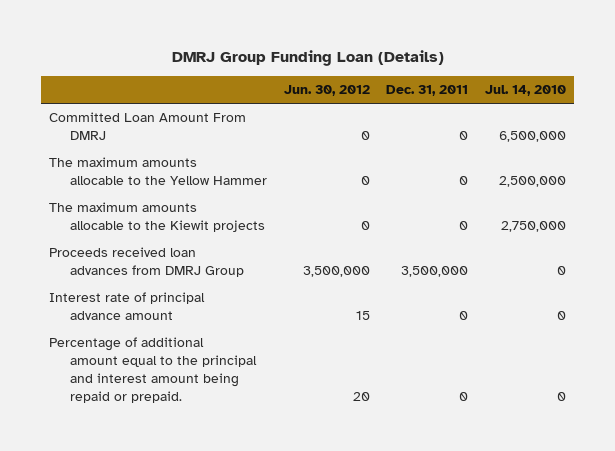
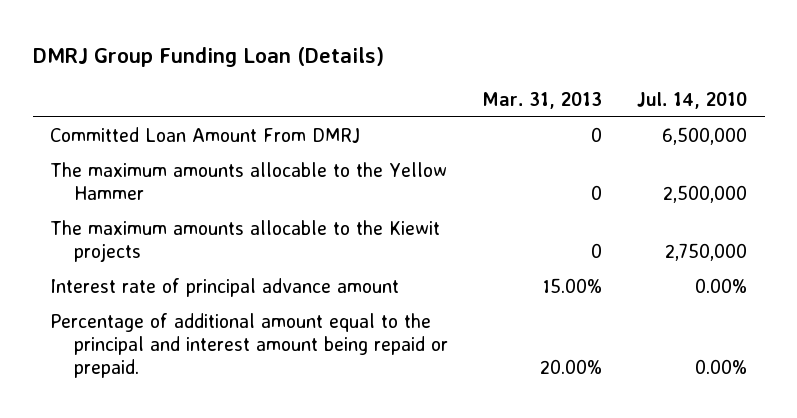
[283,85,370,97] Jun. 30, 2012 -> none
[386,85,469,97] Dec. 31, 2011 -> none
none -> [482,91,603,109] Mar. 31, 2013
[49,247,245,278] Proceeds received loan advances from DMRJ Group -> none
[557,311,567,321] 0 -> [695,277,748,293] 0.00%
[557,391,567,401] 0 -> [695,359,748,375] 0.00%

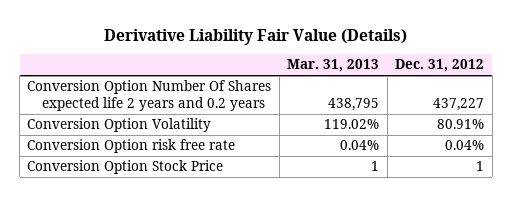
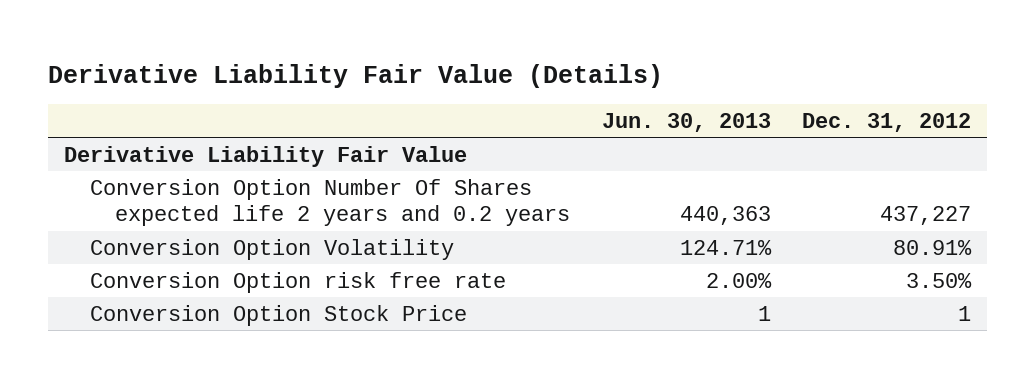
[287,59,380,73] Mar. 31, 2013 -> none
none -> [601,113,771,133] Jun. 30, 2013
none -> [64,145,468,167] Derivative Liability Fair Value
[445,140,485,151] 0.04% -> [906,272,973,288] 3.50%

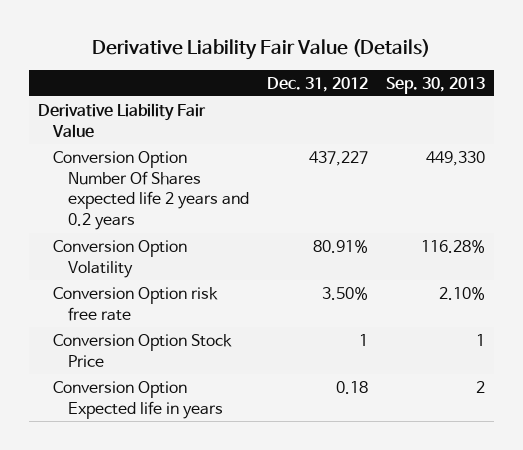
[601,113,771,133] Jun. 30, 2013 -> none
none -> [386,76,486,94] Sep. 30, 2013
none -> [52,380,224,419] Conversion Option Expected life in years

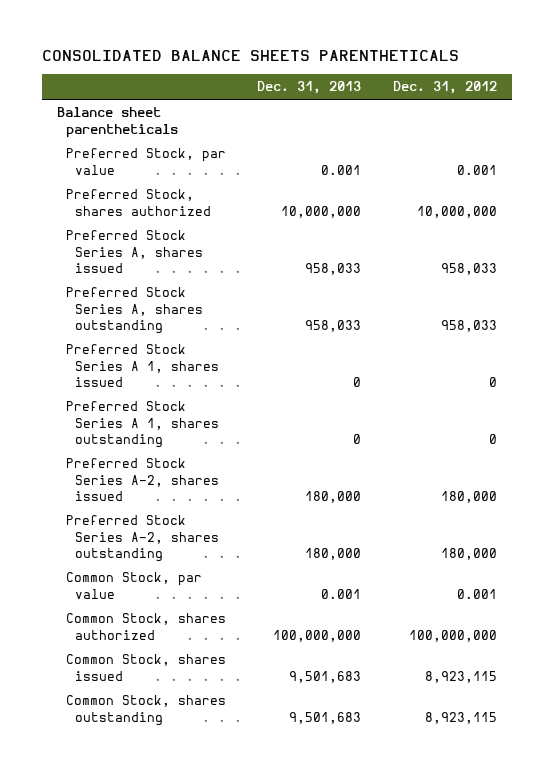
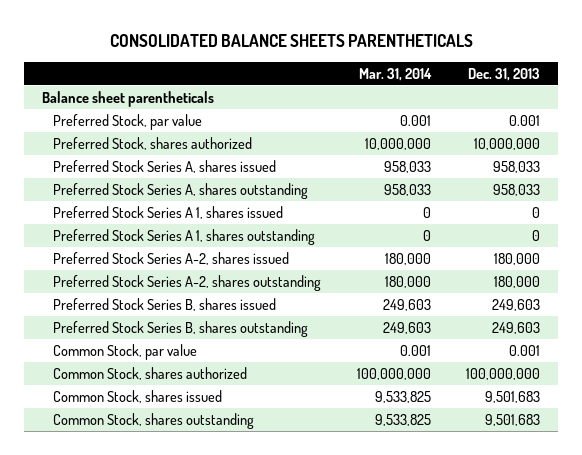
[392,81,497,95] Dec. 31, 2012 -> none
none -> [358,67,432,81] Mar. 31, 2014
none -> [53,297,277,311] Preferred Stock Series B, shares issued
none -> [53,320,309,337] Preferred Stock Series B, shares outstanding

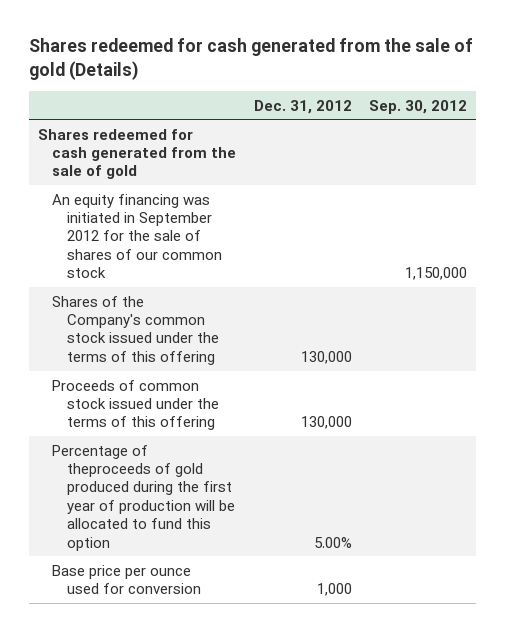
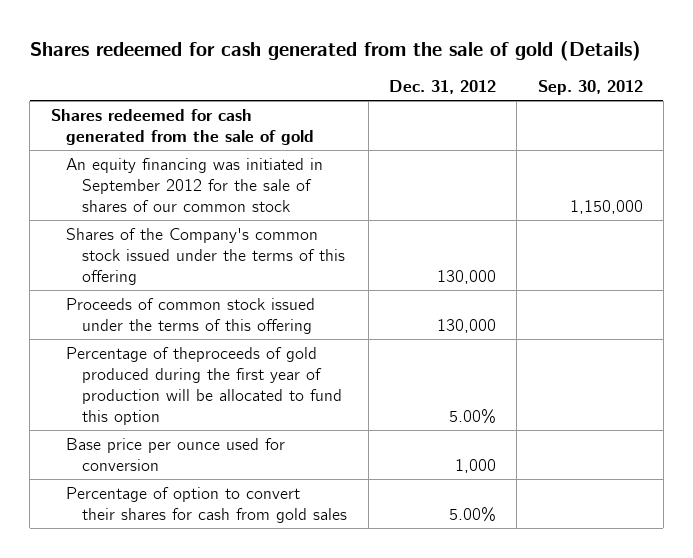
none -> [66,486,348,523] Percentage of option to convert their shares for cash from gold sales

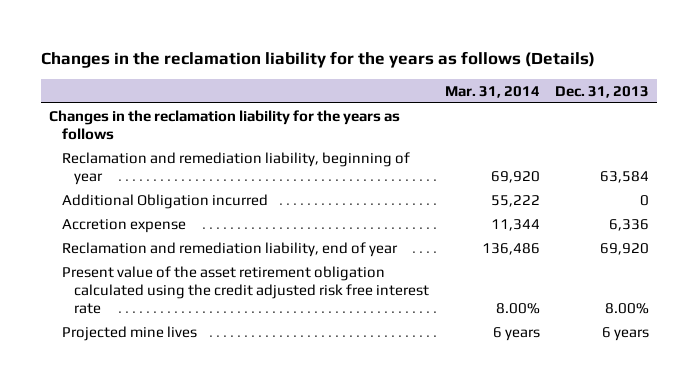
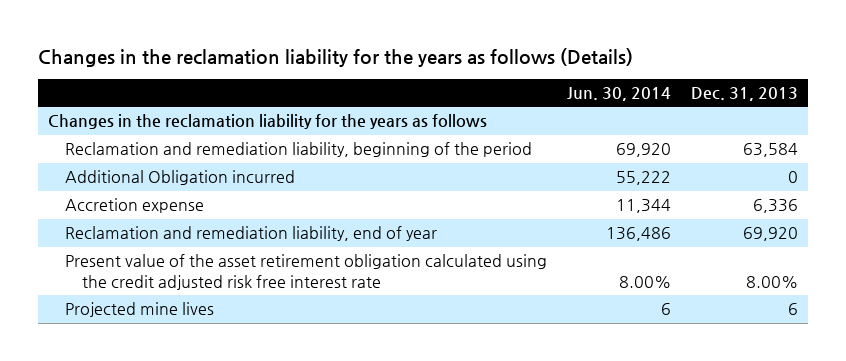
[444,85,540,98] Mar. 31, 2014 -> none
none -> [566,86,671,101] Jun. 30, 2014
[61,151,410,185] Reclamation and remediation liability, beginning of year -> [65,142,533,158] Reclamation and remediation liability, beginning of the period
[602,326,650,341] 6 years -> [787,303,798,316] 6

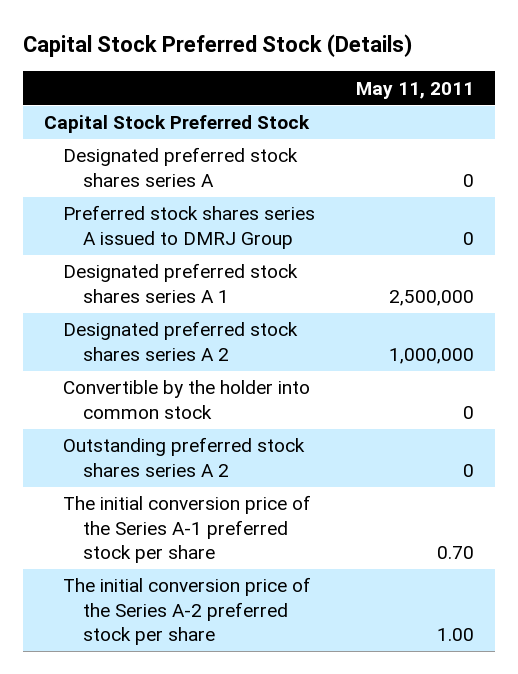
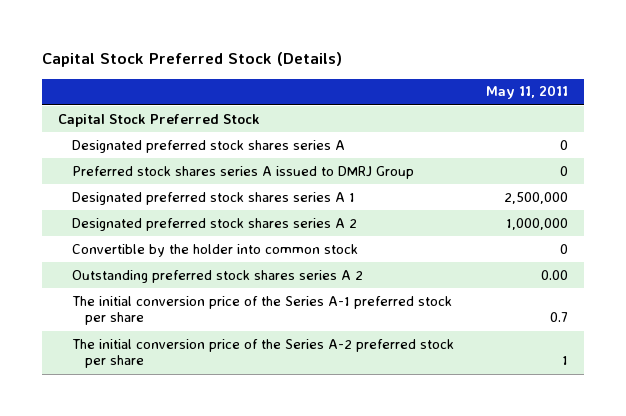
[463,463,475,477] 0 -> [541,269,569,280] 0.00
[437,546,475,560] 0.70 -> [550,312,569,323] 0.7
[437,628,475,642] 1.00 -> [562,356,569,366] 1

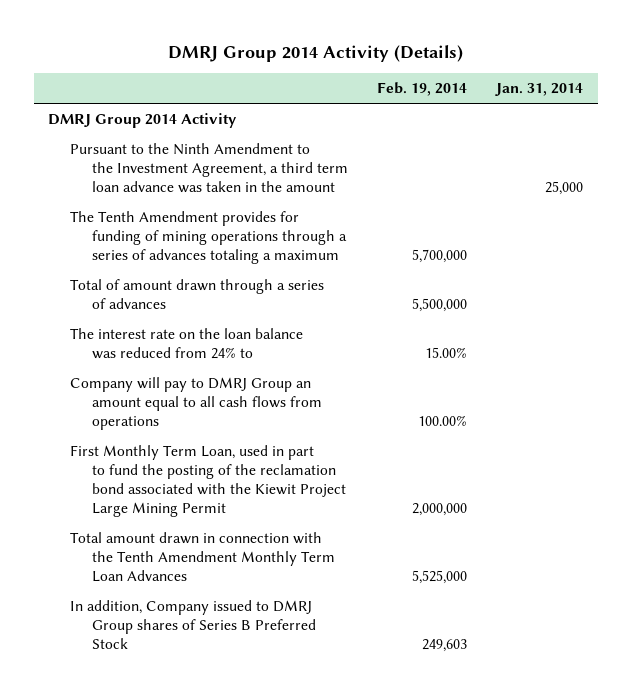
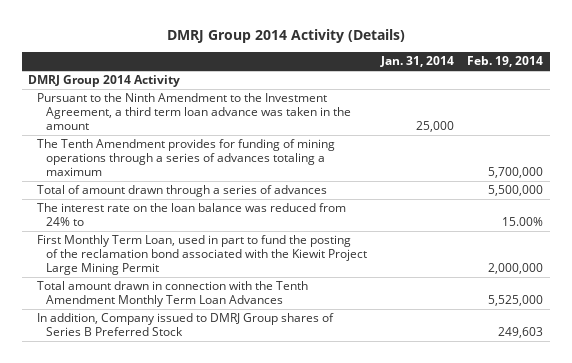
[69,376,322,431] Company will pay to DMRJ Group an amount equal to all cash flows from operations -> none

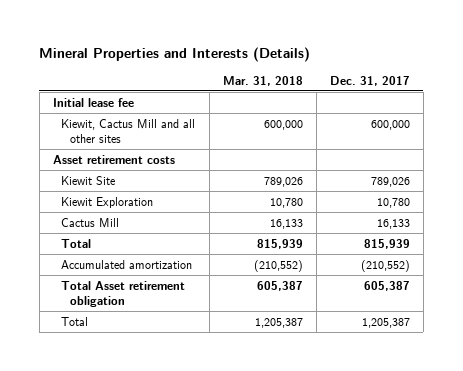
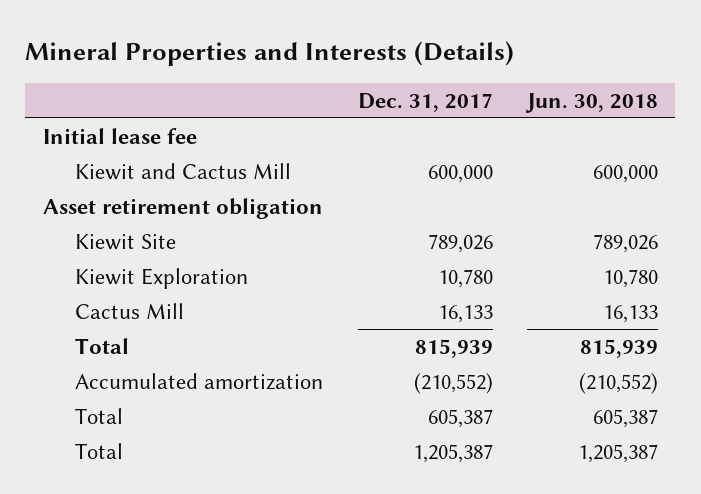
[222,75,303,86] Mar. 31, 2018 -> none
none -> [525,92,659,113] Jun. 30, 2018
[61,118,196,143] Kiewit, Cactus Mill and all other sites -> [75,162,292,180] Kiewit and Cactus Mill
[52,154,175,164] Asset retirement costs -> [42,197,323,219] Asset retirement obligation
[61,280,186,307] Total Asset retirement obligation -> [75,407,124,424] Total

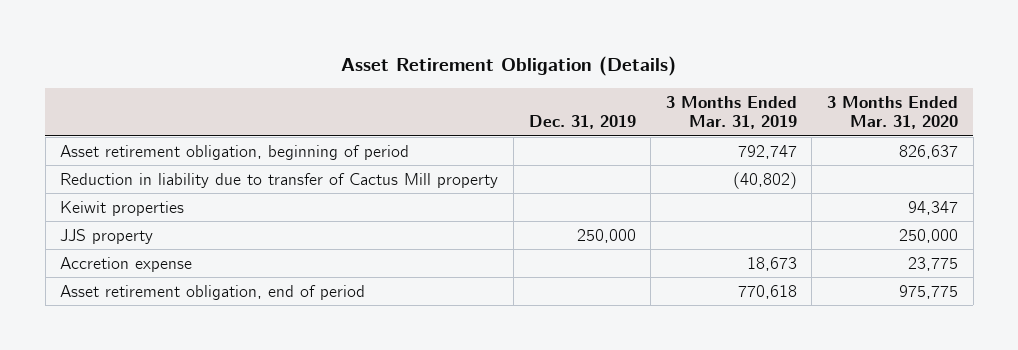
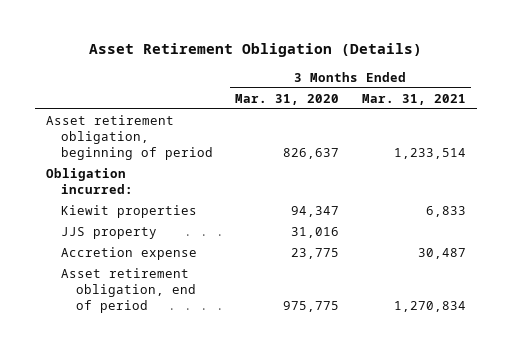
[528,115,636,130] Dec. 31, 2019 -> none
[665,95,797,130] 3 Months Ended Mar. 31, 2019 -> none
none -> [361,93,466,105] Mar. 31, 2021
[60,172,499,188] Reduction in liability due to transfer of Cactus Mill property -> none
none -> [45,168,133,194] Obligation incurred:
[60,200,185,216] Keiwit properties -> [60,205,197,219] Kiewit properties
[899,228,959,243] 250,000 -> [291,227,340,239] 31,016

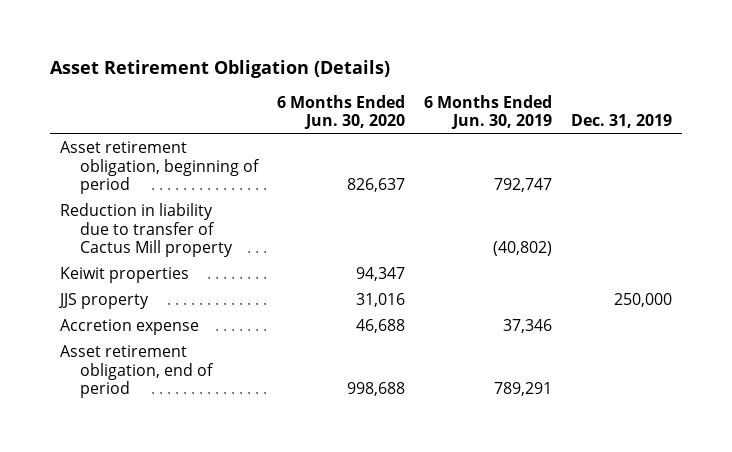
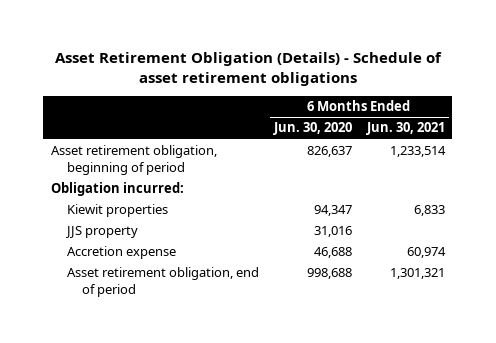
[50,60,391,79] Asset Retirement Obligation (Details) -> [54,52,442,87] Asset Retirement Obligation (Details) - Schedule of asset retirement obligations
[424,94,553,130] 6 Months Ended Jun. 30, 2019 -> none
[571,114,673,129] Dec. 31, 2019 -> none
none -> [365,122,445,136] Jun. 30, 2021
[59,203,233,258] Reduction in liability due to transfer of Cactus Mill property -> none
none -> [50,182,184,197] Obligation incurred:
[59,267,189,284] Keiwit properties -> [66,204,168,218] Kiewit properties

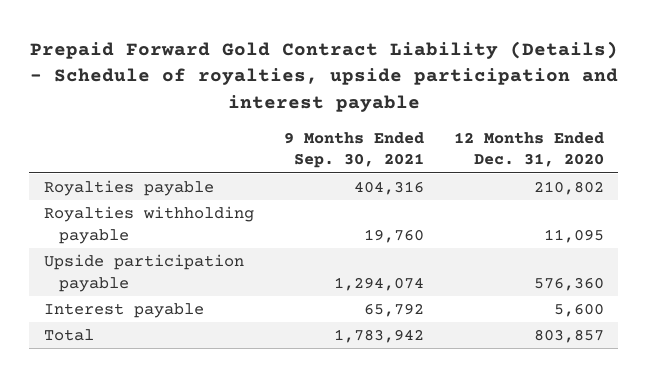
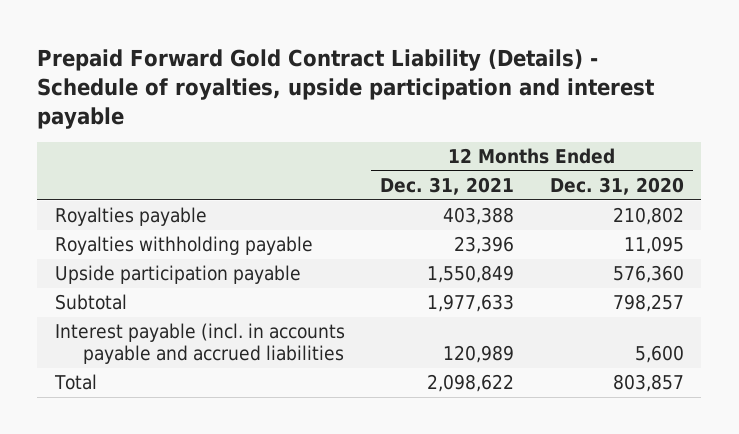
[283,131,424,169] 9 Months Ended Sep. 30, 2021 -> none
none -> [380,176,515,195] Dec. 31, 2021
none -> [54,294,127,311] Subtotal
[43,303,204,319] Interest payable -> [54,323,345,365] Interest payable (incl. in accounts payable and accrued liabilities

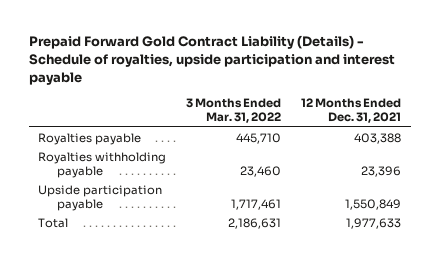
[549,176,684,195] Dec. 31, 2020 -> none
none -> [186,98,282,124] 3 Months Ended Mar. 31, 2022
[54,294,127,311] Subtotal -> none
[54,323,345,365] Interest payable (incl. in accounts payable and accrued liabilities -> none
[427,374,515,393] 2,098,622 -> [345,217,401,229] 1,977,633

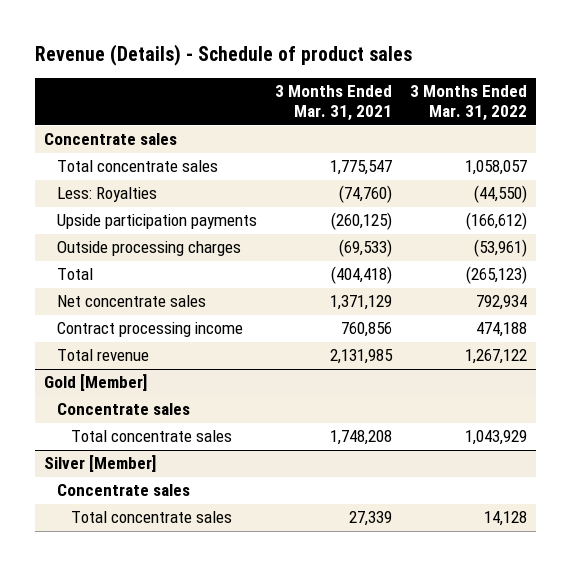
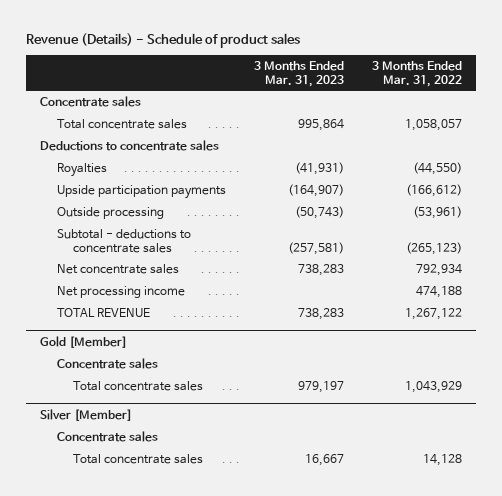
[274,85,392,122] 3 Months Ended Mar. 31, 2021 -> none
none -> [253,61,344,87] 3 Months Ended Mar. 31, 2023
none -> [39,139,219,151] Deductions to concentrate sales
[57,187,158,203] Less: Royalties -> [56,162,107,177] Royalties
[57,241,242,257] Outside processing charges -> [56,206,164,219] Outside processing
[57,268,94,281] Total -> [56,228,191,253] Subtotal - deductions to concentrate sales
[57,322,244,338] Contract processing income -> [56,285,185,298] Net processing income
[57,349,150,362] Total revenue -> [56,307,150,317] TOTAL REVENUE

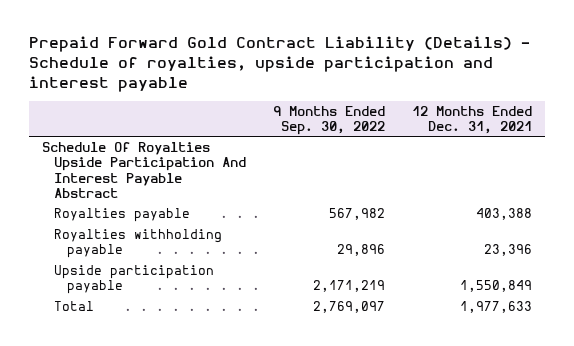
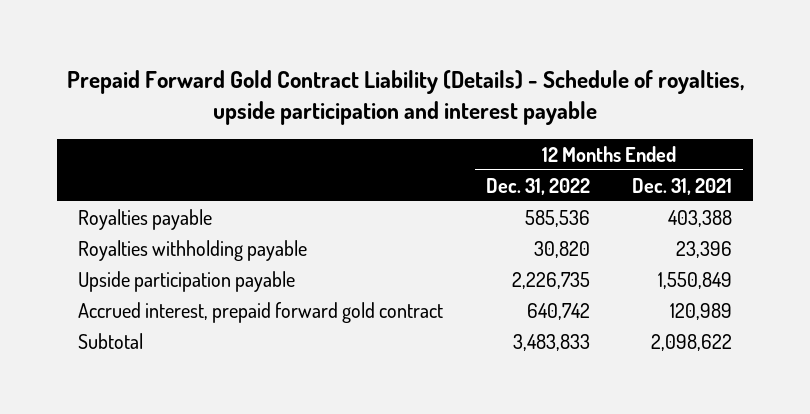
[273,105,386,135] 9 Months Ended Sep. 30, 2022 -> none
none -> [485,177,590,195] Dec. 31, 2022
[42,142,247,198] Schedule Of Royalties Upside Participation And Interest Payable Abstract -> none
[54,301,95,312] Total -> none
none -> [78,301,444,323] Accrued interest, prepaid forward gold contract
none -> [78,332,144,349] Subtotal

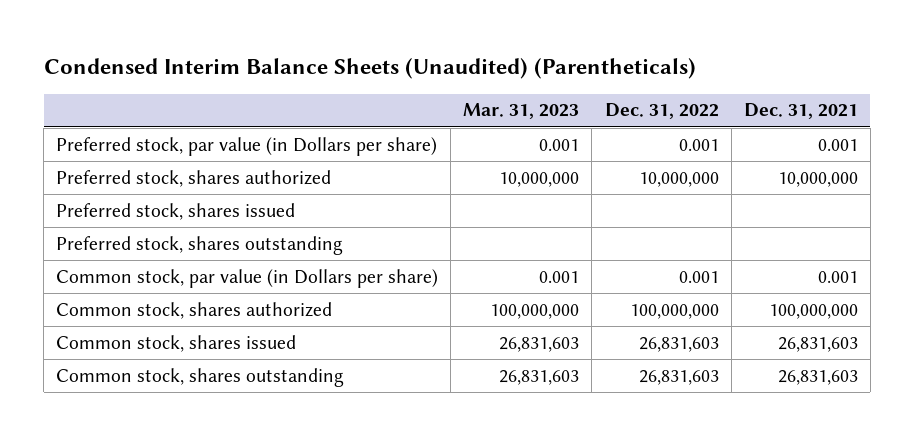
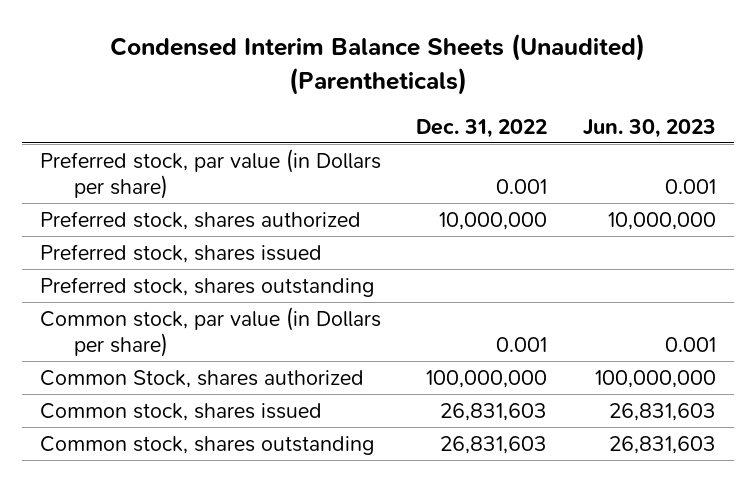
[463,103,580,120] Mar. 31, 2023 -> none
[743,103,858,120] Dec. 31, 2021 -> none
none -> [583,118,717,138] Jun. 30, 2023
[56,301,333,319] Common stock, shares authorized -> [39,369,364,388] Common Stock, shares authorized

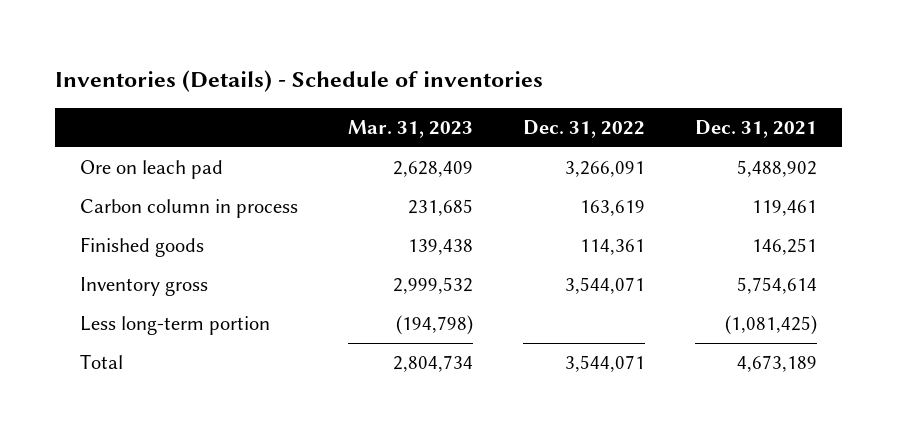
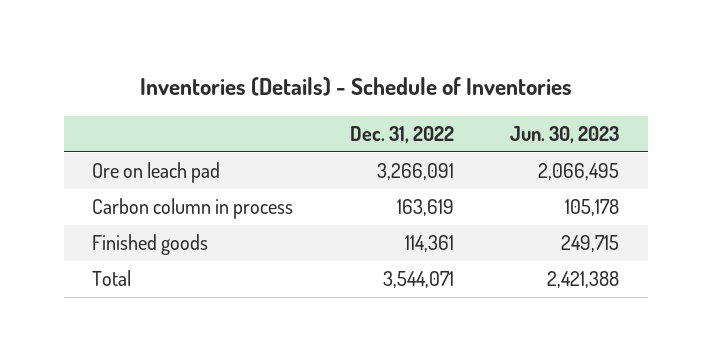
[55,70,544,93] Inventories (Details) - Schedule of inventories -> [139,77,572,97] Inventories (Details) - Schedule of Inventories
[348,119,474,138] Mar. 31, 2023 -> none
[695,119,818,138] Dec. 31, 2021 -> none
none -> [510,126,620,144] Jun. 30, 2023
[80,277,209,297] Inventory gross -> none
[80,316,271,336] Less long-term portion -> none

